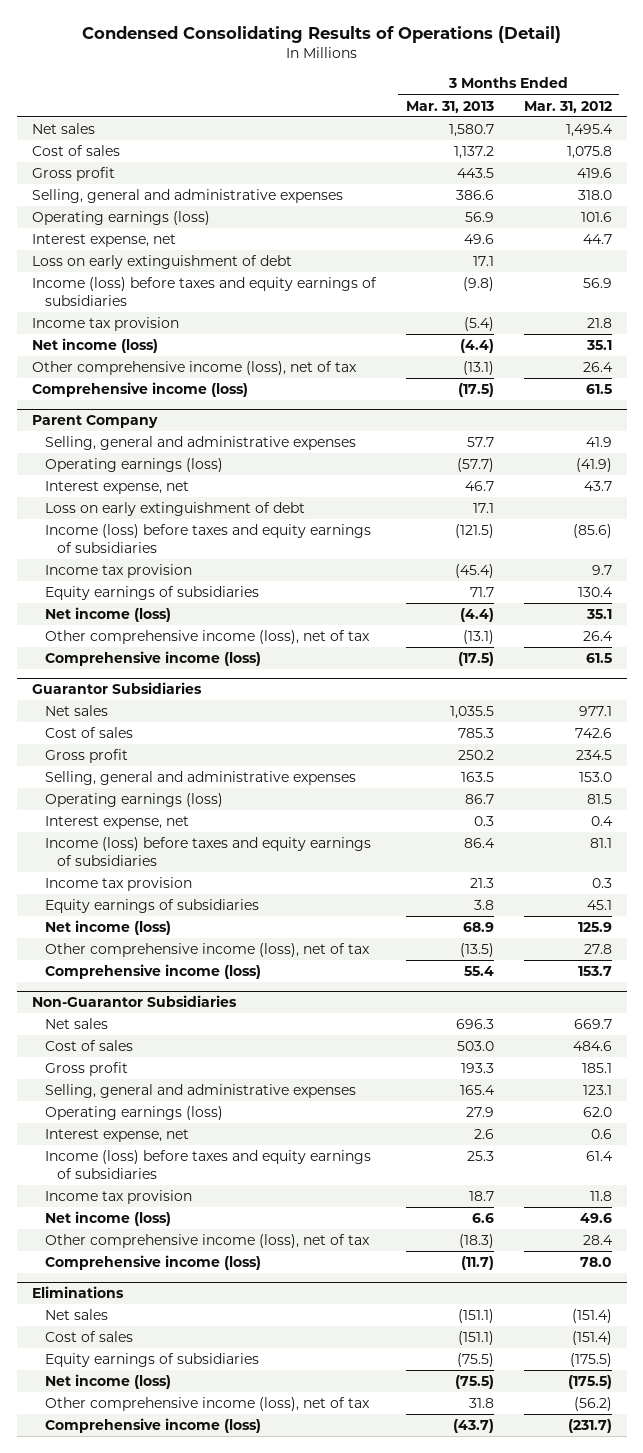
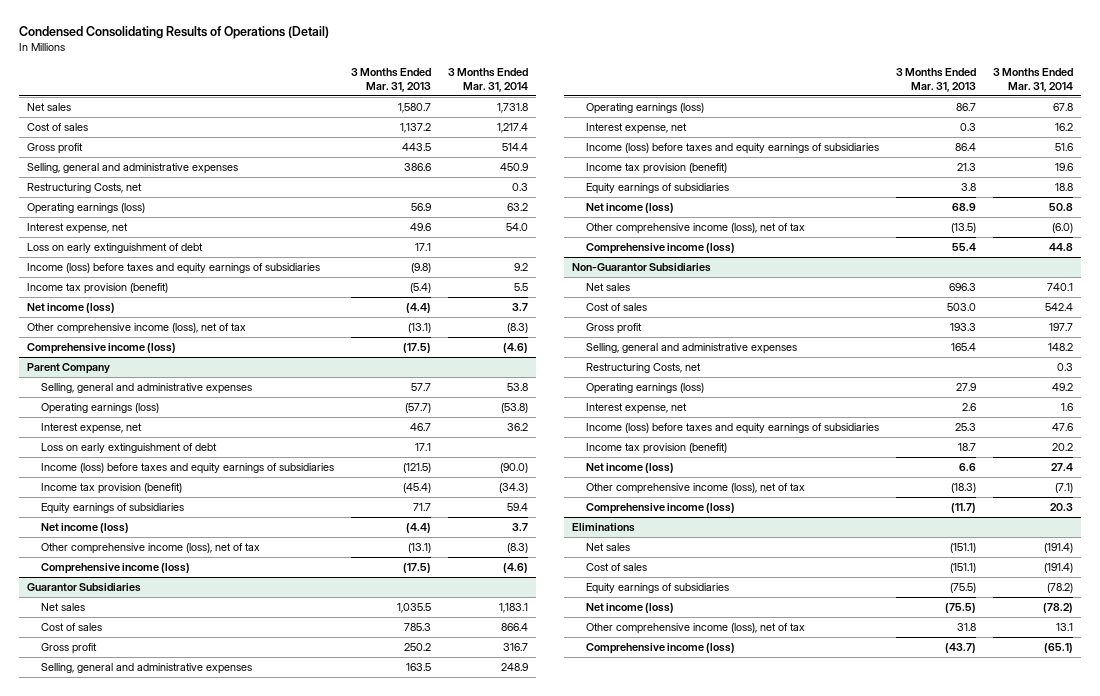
[523,100,612,113] Mar. 31, 2012 -> none
none -> [448,67,529,92] 3 Months Ended Mar. 31, 2014
none -> [27,183,143,194] Restructuring Costs, net
[31,317,179,332] Income tax provision -> [27,283,169,295] Income tax provision (benefit)
[44,564,192,579] Income tax provision -> [41,483,183,495] Income tax provision (benefit)
[44,877,192,892] Income tax provision -> [586,163,728,175] Income tax provision (benefit)
none -> [586,363,702,374] Restructuring Costs, net
[44,1190,192,1205] Income tax provision -> [586,443,728,455] Income tax provision (benefit)

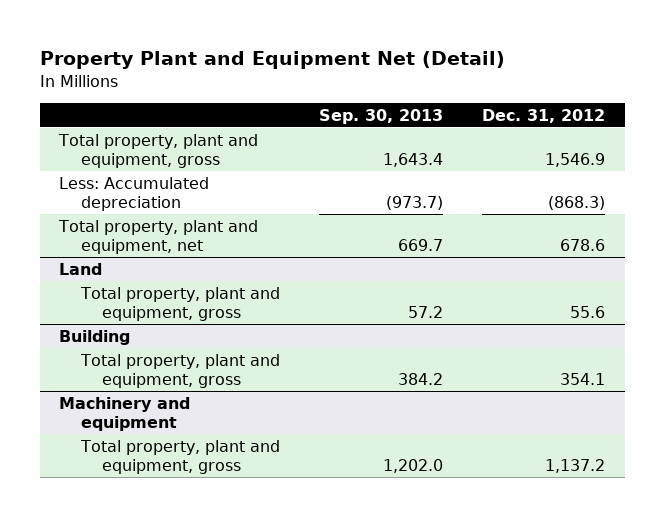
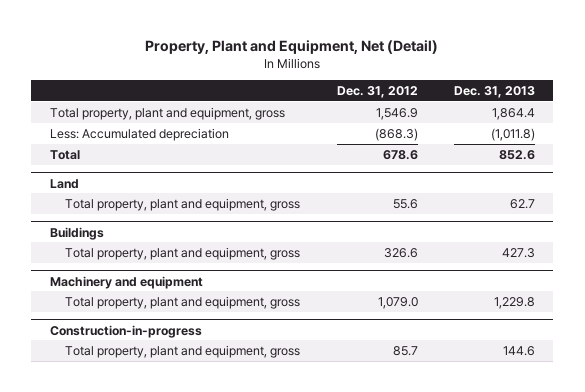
[39,50,505,69] Property Plant and Equipment Net (Detail) -> [145,39,439,54] Property, Plant and Equipment, Net (Detail)
[319,108,444,124] Sep. 30, 2013 -> none
none -> [454,86,536,99] Dec. 31, 2013
[58,219,259,254] Total property, plant and equipment, net -> [49,149,80,160] Total
[59,329,131,345] Building -> [49,226,104,240] Buildings
[560,372,606,385] 354.1 -> [383,247,418,258] 326.6
[545,458,606,473] 1,137.2 -> [377,296,418,309] 1,079.0
none -> [49,324,202,338] Construction-in-progress
none -> [65,344,301,358] Total property, plant and equipment, gross

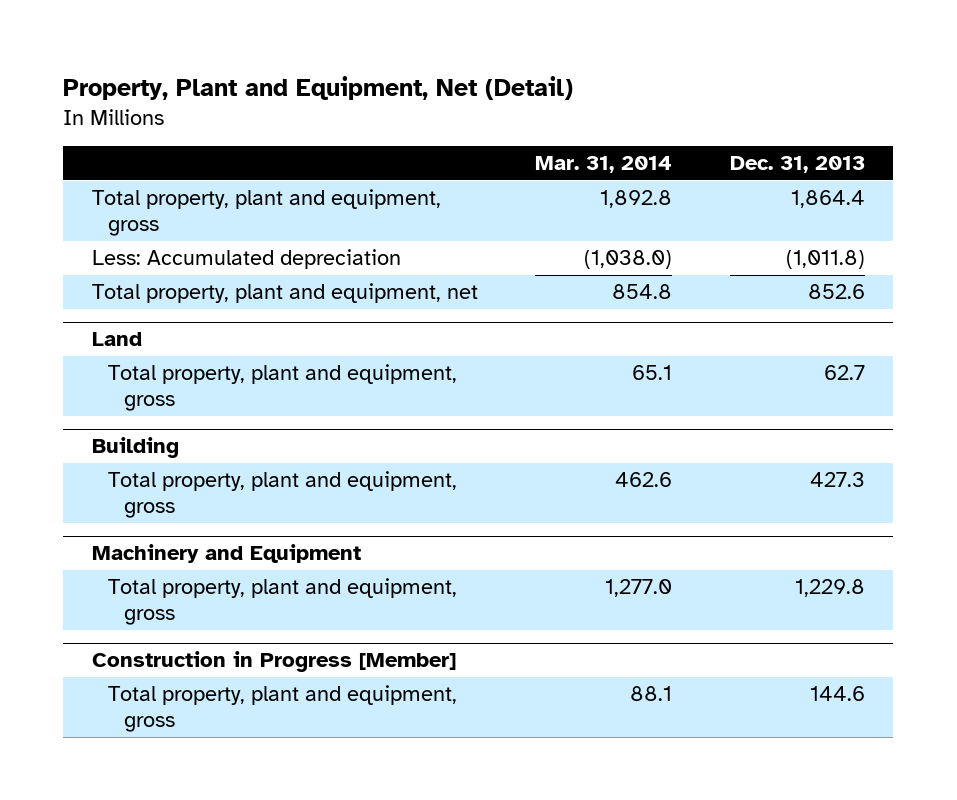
[336,86,418,99] Dec. 31, 2012 -> none
none -> [535,156,673,174] Mar. 31, 2014
[49,149,80,160] Total -> [92,283,479,304] Total property, plant and equipment, net
[49,226,104,240] Buildings -> [92,437,180,459] Building
[49,275,203,289] Machinery and equipment -> [92,544,362,564] Machinery and Equipment
[49,324,202,338] Construction-in-progress -> [92,651,457,673] Construction in Progress [Member]

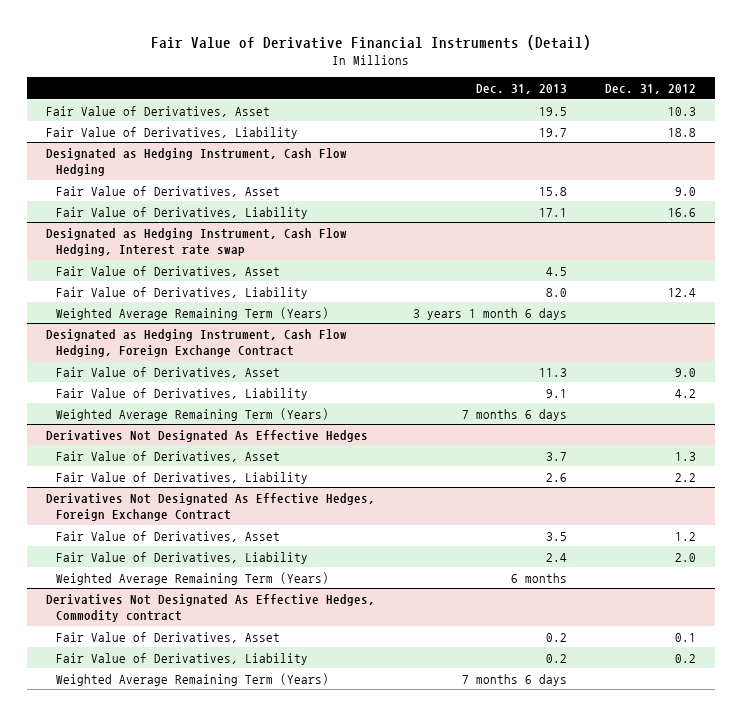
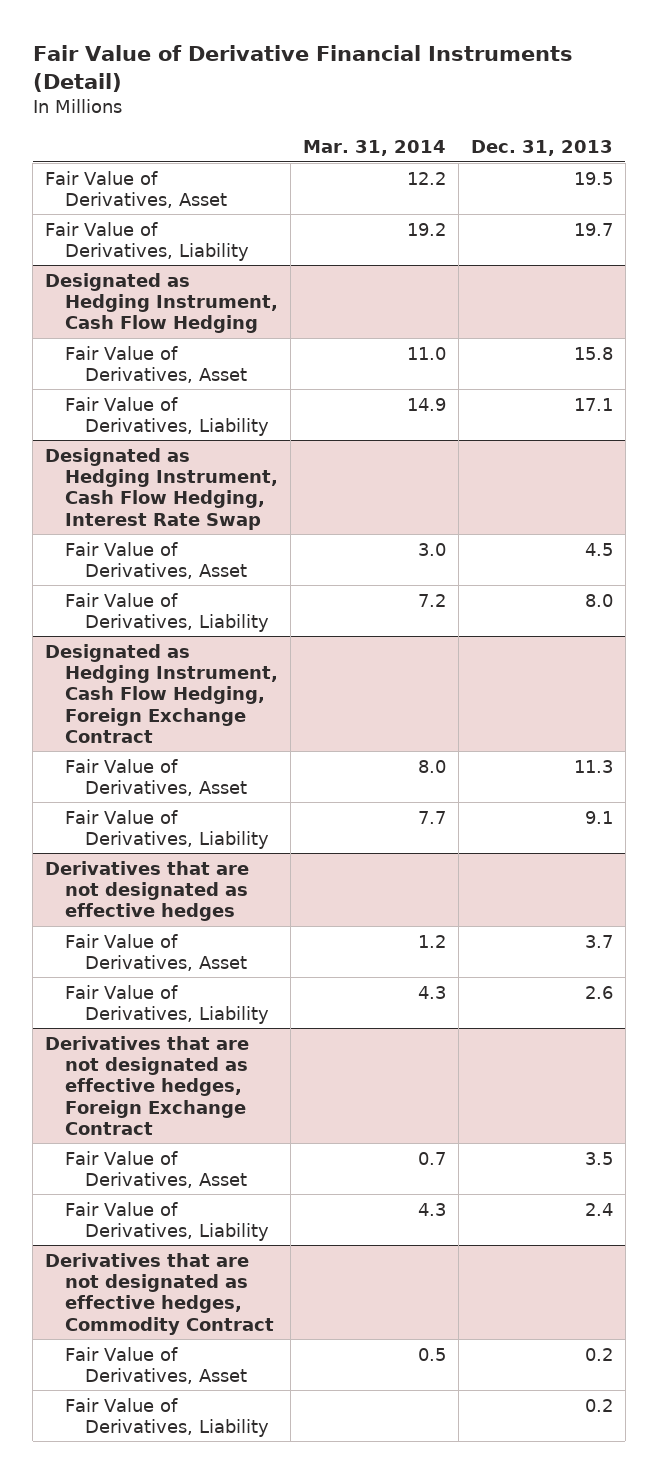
[605,84,697,95] Dec. 31, 2012 -> none
none -> [302,140,446,157] Mar. 31, 2014
[45,227,347,257] Designated as Hedging Instrument, Cash Flow Hedging, Interest rate swap -> [45,447,278,530] Designated as Hedging Instrument, Cash Flow Hedging, Interest Rate Swap
[55,306,329,320] Weighted Average Remaining Term (Years) -> none
[55,407,329,421] Weighted Average Remaining Term (Years) -> none
[45,429,368,442] Derivatives Not Designated As Effective Hedges -> [45,860,250,922] Derivatives that are not designated as effective hedges
[45,492,375,522] Derivatives Not Designated As Effective Hedges, Foreign Exchange Contract -> [45,1035,250,1135] Derivatives that are not designated as effective hedges, Foreign Exchange Contract
[55,571,329,585] Weighted Average Remaining Term (Years) -> none
[45,593,375,623] Derivatives Not Designated As Effective Hedges, Commodity contract -> [45,1252,274,1335] Derivatives that are not designated as effective hedges, Commodity Contract
[55,672,329,686] Weighted Average Remaining Term (Years) -> none

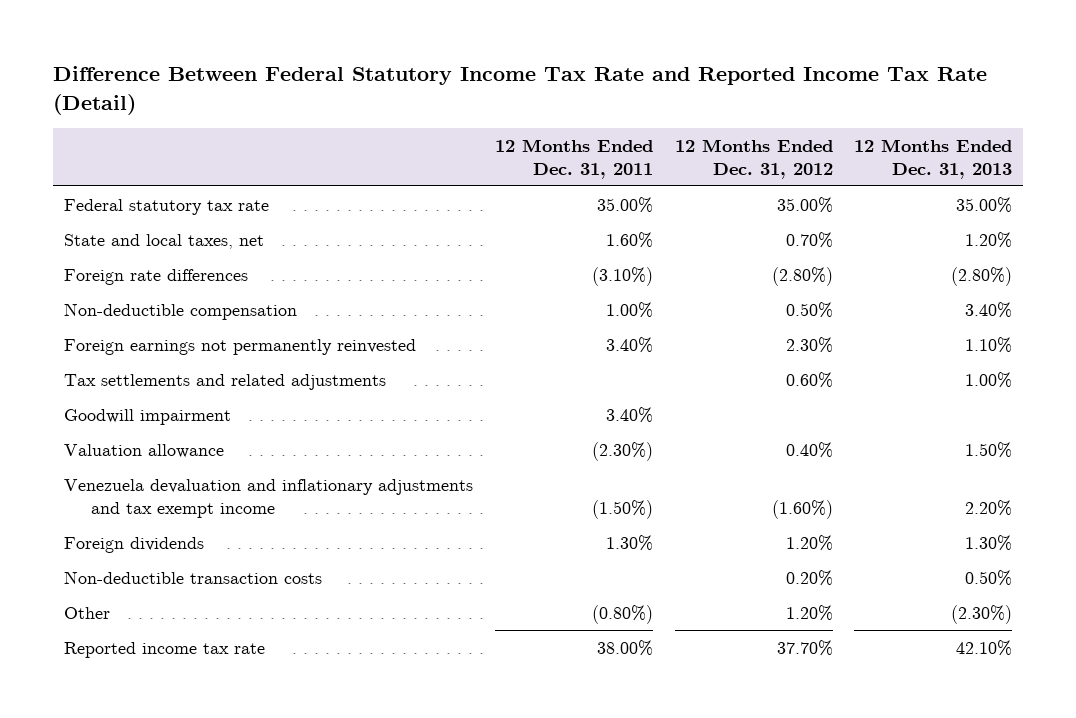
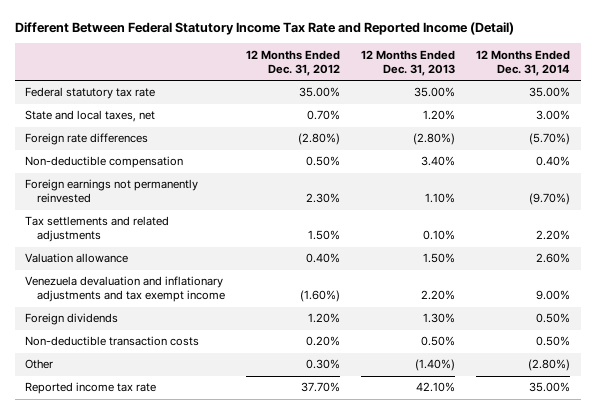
[52,66,987,115] Difference Between Federal Statutory Income Tax Rate and Reported Income Tax Rate (Detail) -> [14,22,514,36] Different Between Federal Statutory Income Tax Rate and Reported Income (Detail)
[494,138,653,179] 12 Months Ended Dec. 31, 2011 -> none
none -> [476,49,571,76] 12 Months Ended Dec. 31, 2014
[63,408,231,425] Goodwill impairment -> none
[785,371,833,388] 0.60% -> [307,230,340,241] 1.50%
[965,371,1013,388] 1.00% -> [422,230,455,241] 0.10%
[785,604,833,621] 1.20% -> [305,359,340,370] 0.30%
[951,604,1013,624] (2.30%) -> [414,359,455,372] (1.40%)

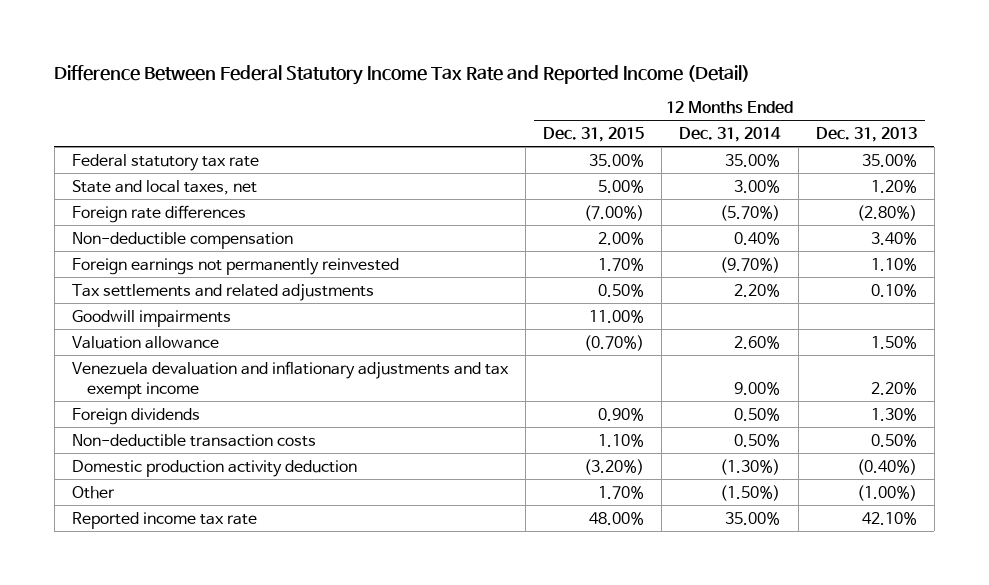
[14,22,514,36] Different Between Federal Statutory Income Tax Rate and Reported Income (Detail) -> [54,64,751,85] Difference Between Federal Statutory Income Tax Rate and Reported Income (Detail)
[245,49,340,76] 12 Months Ended Dec. 31, 2012 -> none
none -> [543,126,645,142] Dec. 31, 2015
none -> [71,309,231,327] Goodwill impairments
none -> [71,459,357,477] Domestic production activity deduction
[414,359,455,372] (1.40%) -> [856,484,917,501] (1.00%)
[528,359,571,372] (2.80%) -> [720,484,781,501] (1.50%)

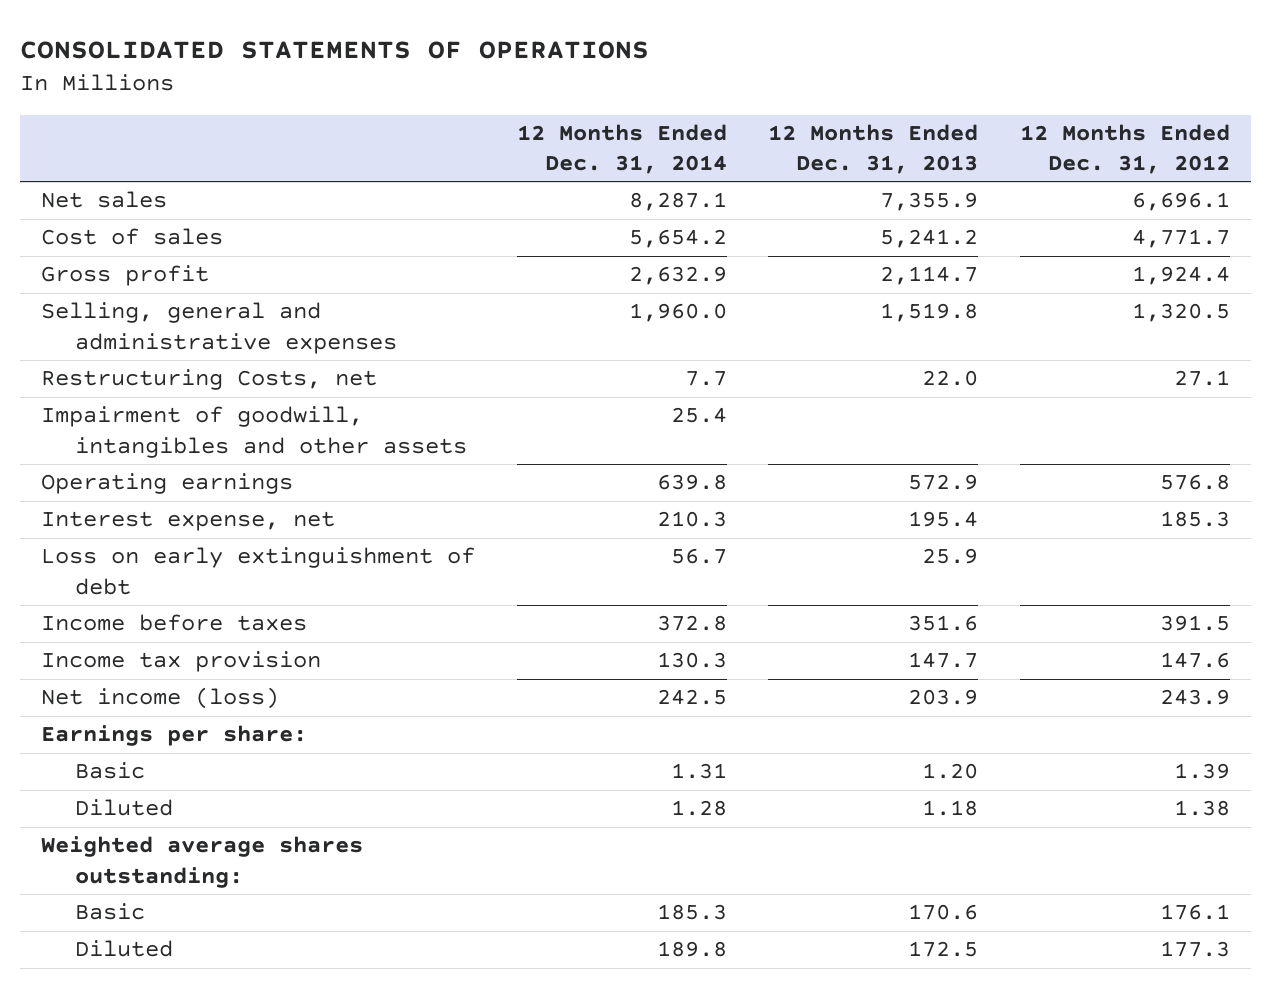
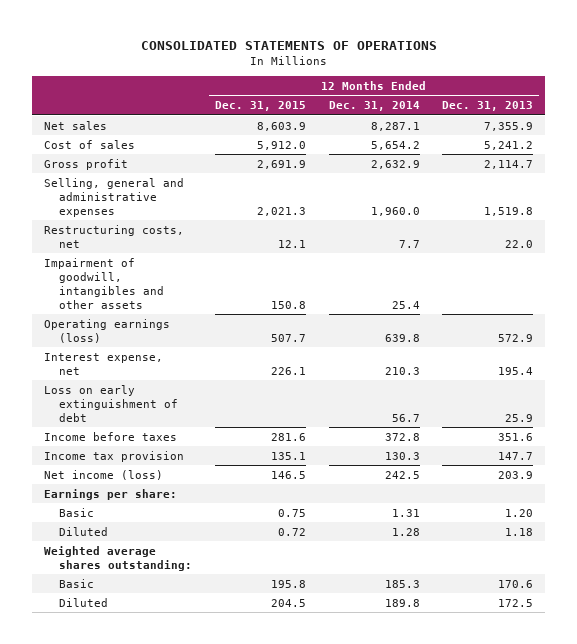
[1020,123,1231,175] 12 Months Ended Dec. 31, 2012 -> none
none -> [214,101,306,112] Dec. 31, 2015
[40,369,377,391] Restructuring Costs, net -> [43,224,184,248] Restructuring costs, net
[40,473,293,495] Operating earnings -> [43,318,170,343] Operating earnings (loss)

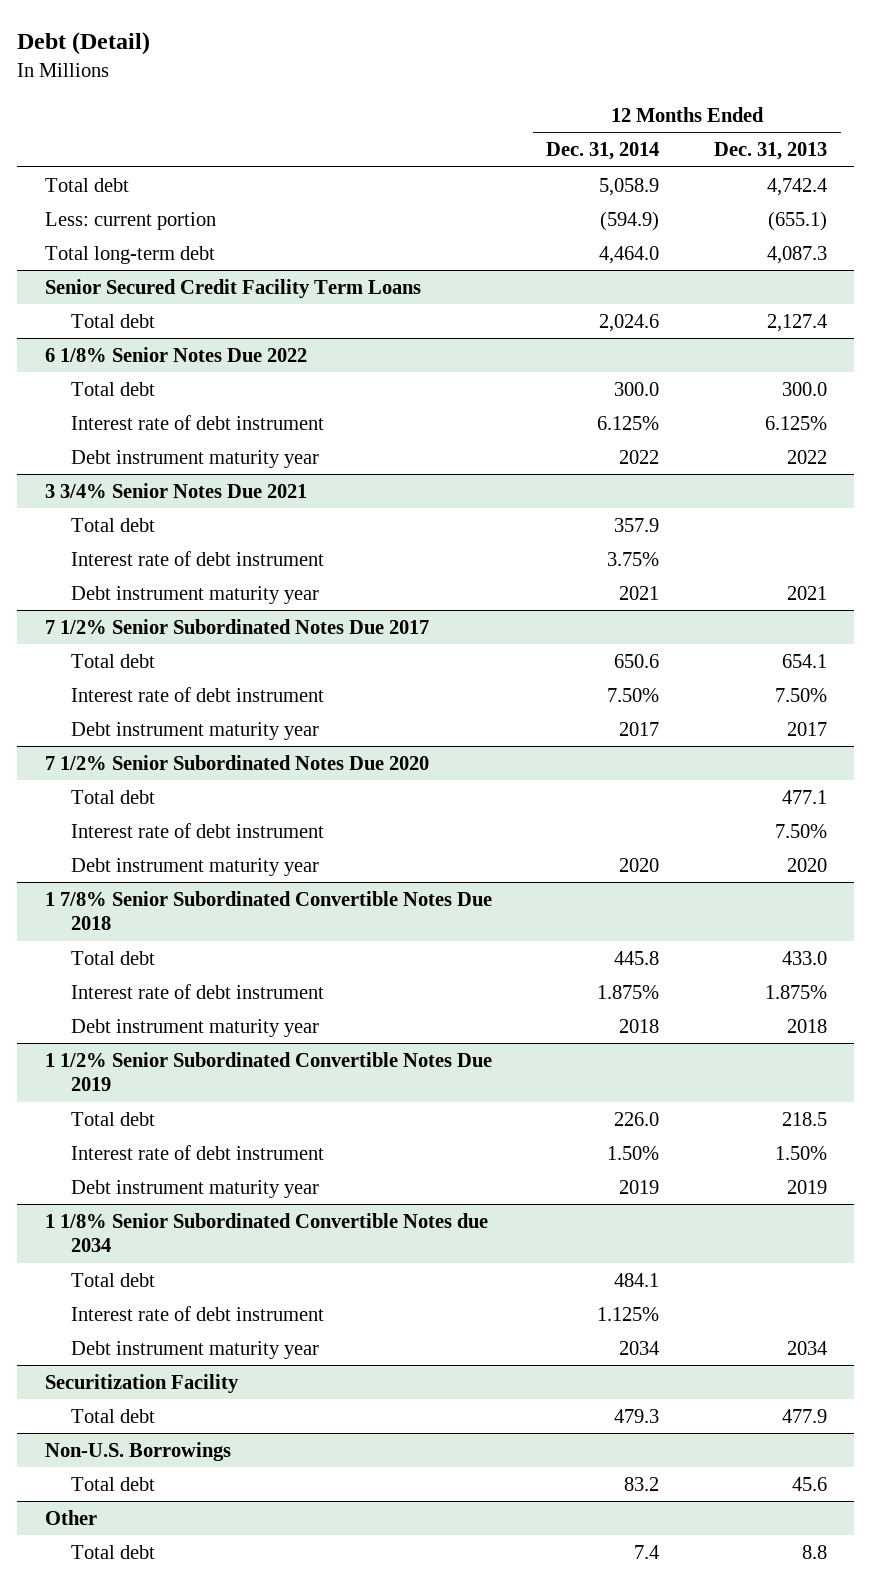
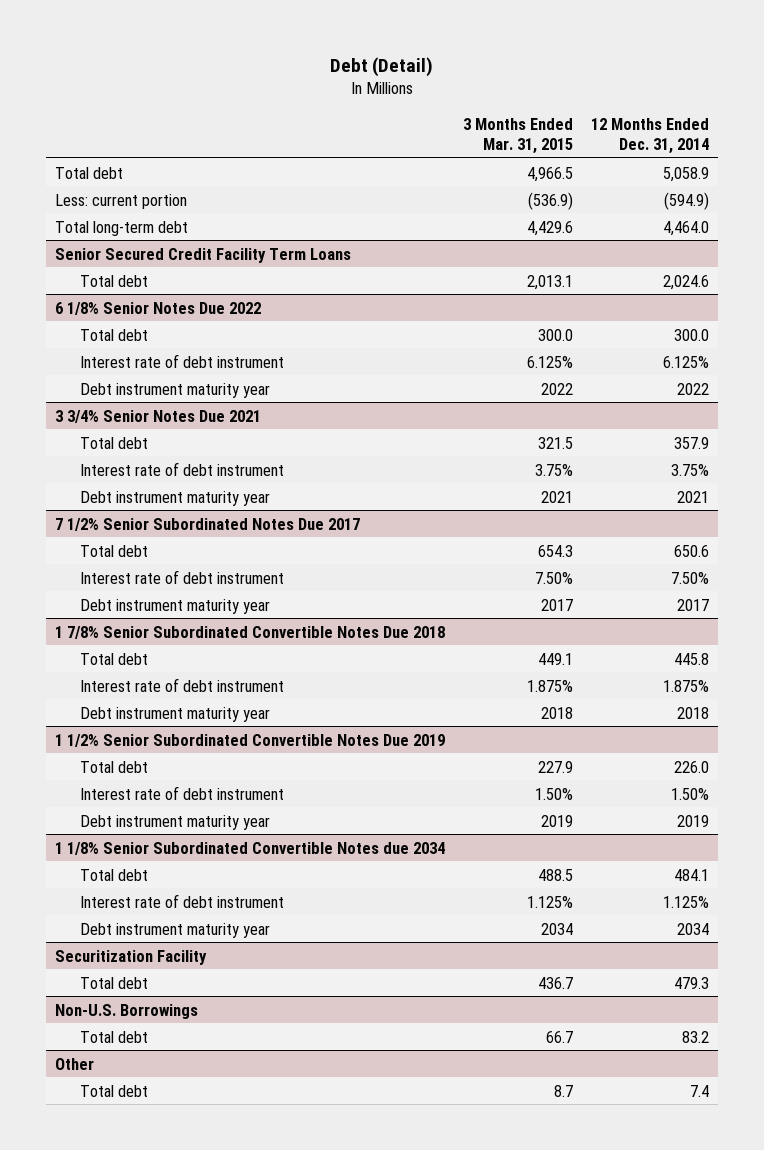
[714,142,828,161] Dec. 31, 2013 -> none
none -> [463,117,574,154] 3 Months Ended Mar. 31, 2015
[44,754,429,770] 7 1/2% Senior Subordinated Notes Due 2020 -> none
[71,789,156,804] Total debt -> none
[71,822,325,838] Interest rate of debt instrument -> none
[71,857,320,876] Debt instrument maturity year -> none

